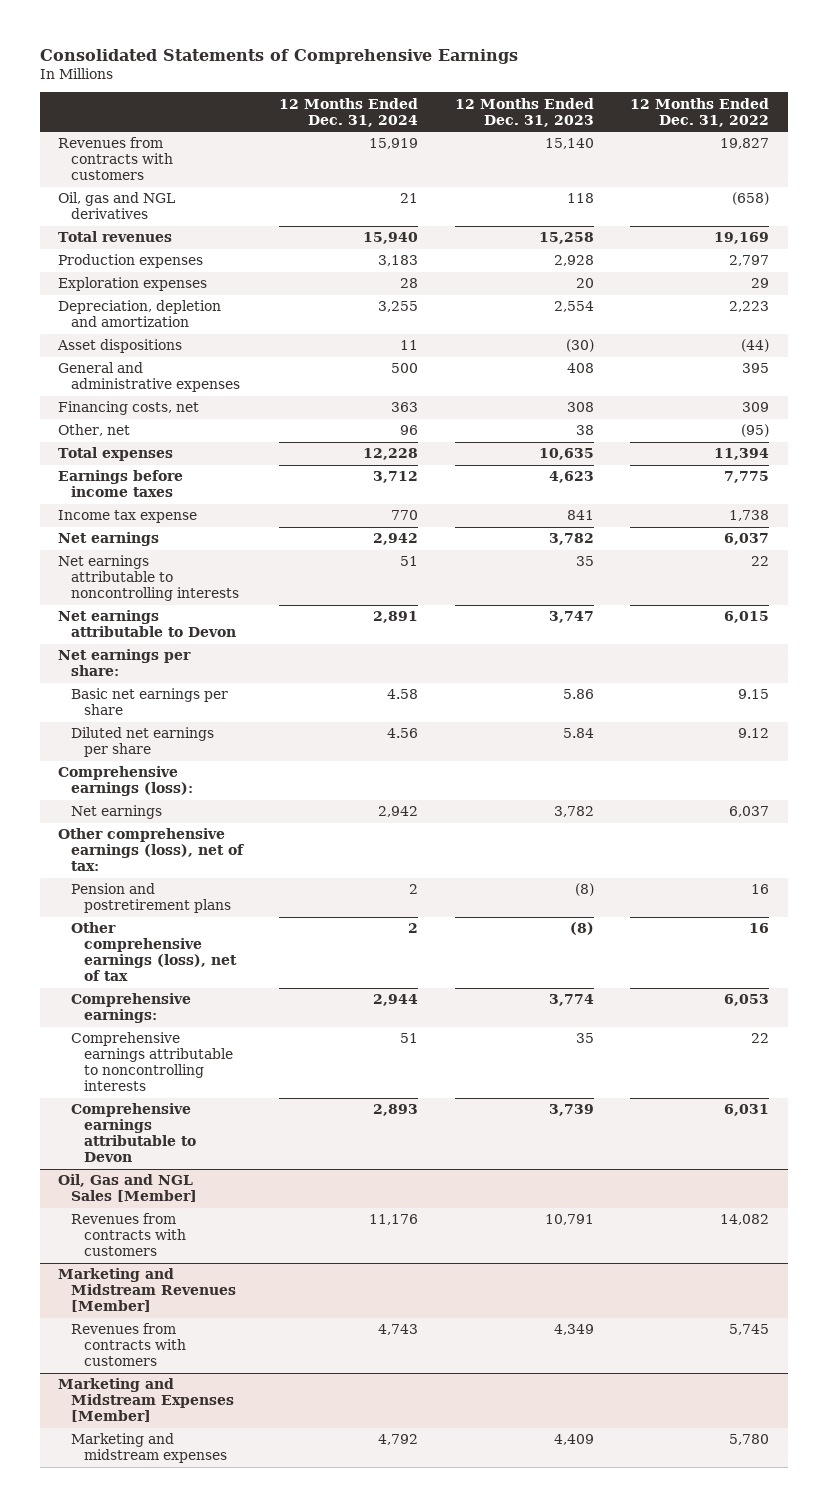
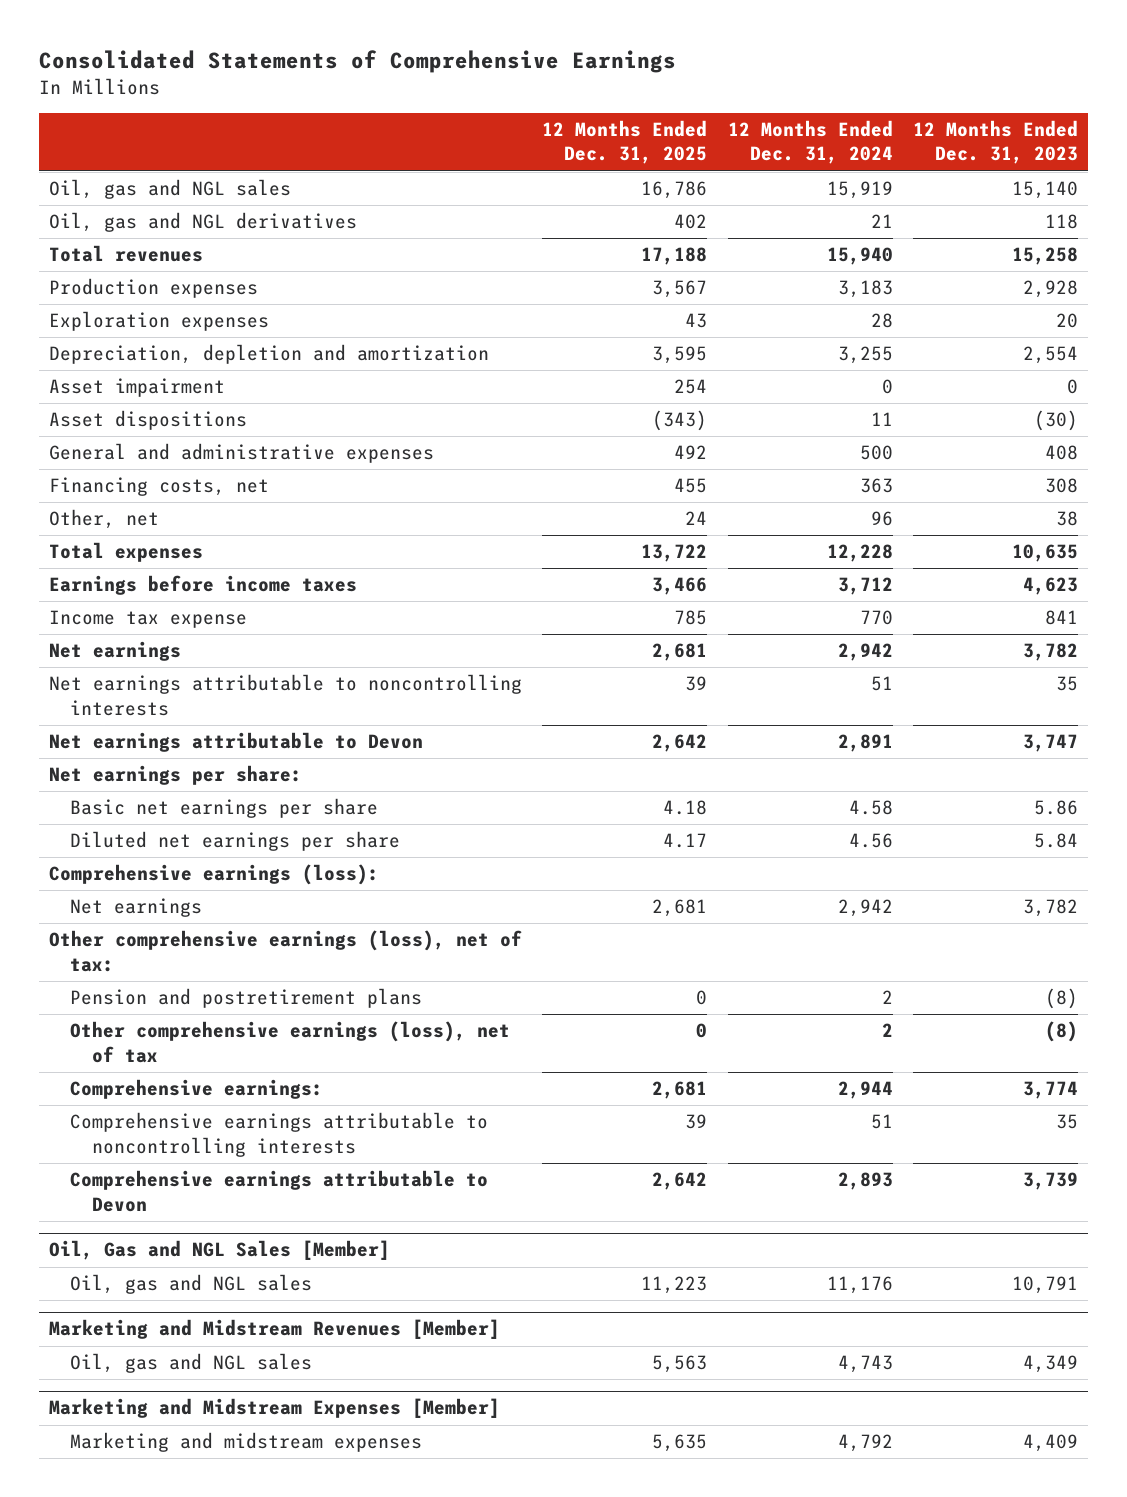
[630,97,770,127] 12 Months Ended Dec. 31, 2022 -> none
none -> [542,120,708,165] 12 Months Ended Dec. 31, 2025
[58,137,174,181] Revenues from contracts with customers -> [49,179,292,200] Oil, gas and NGL sales
none -> [49,378,226,398] Asset impairment
[71,1213,186,1257] Revenues from contracts with customers -> [70,1274,313,1295] Oil, gas and NGL sales
[71,1323,186,1367] Revenues from contracts with customers -> [70,1353,313,1374] Oil, gas and NGL sales

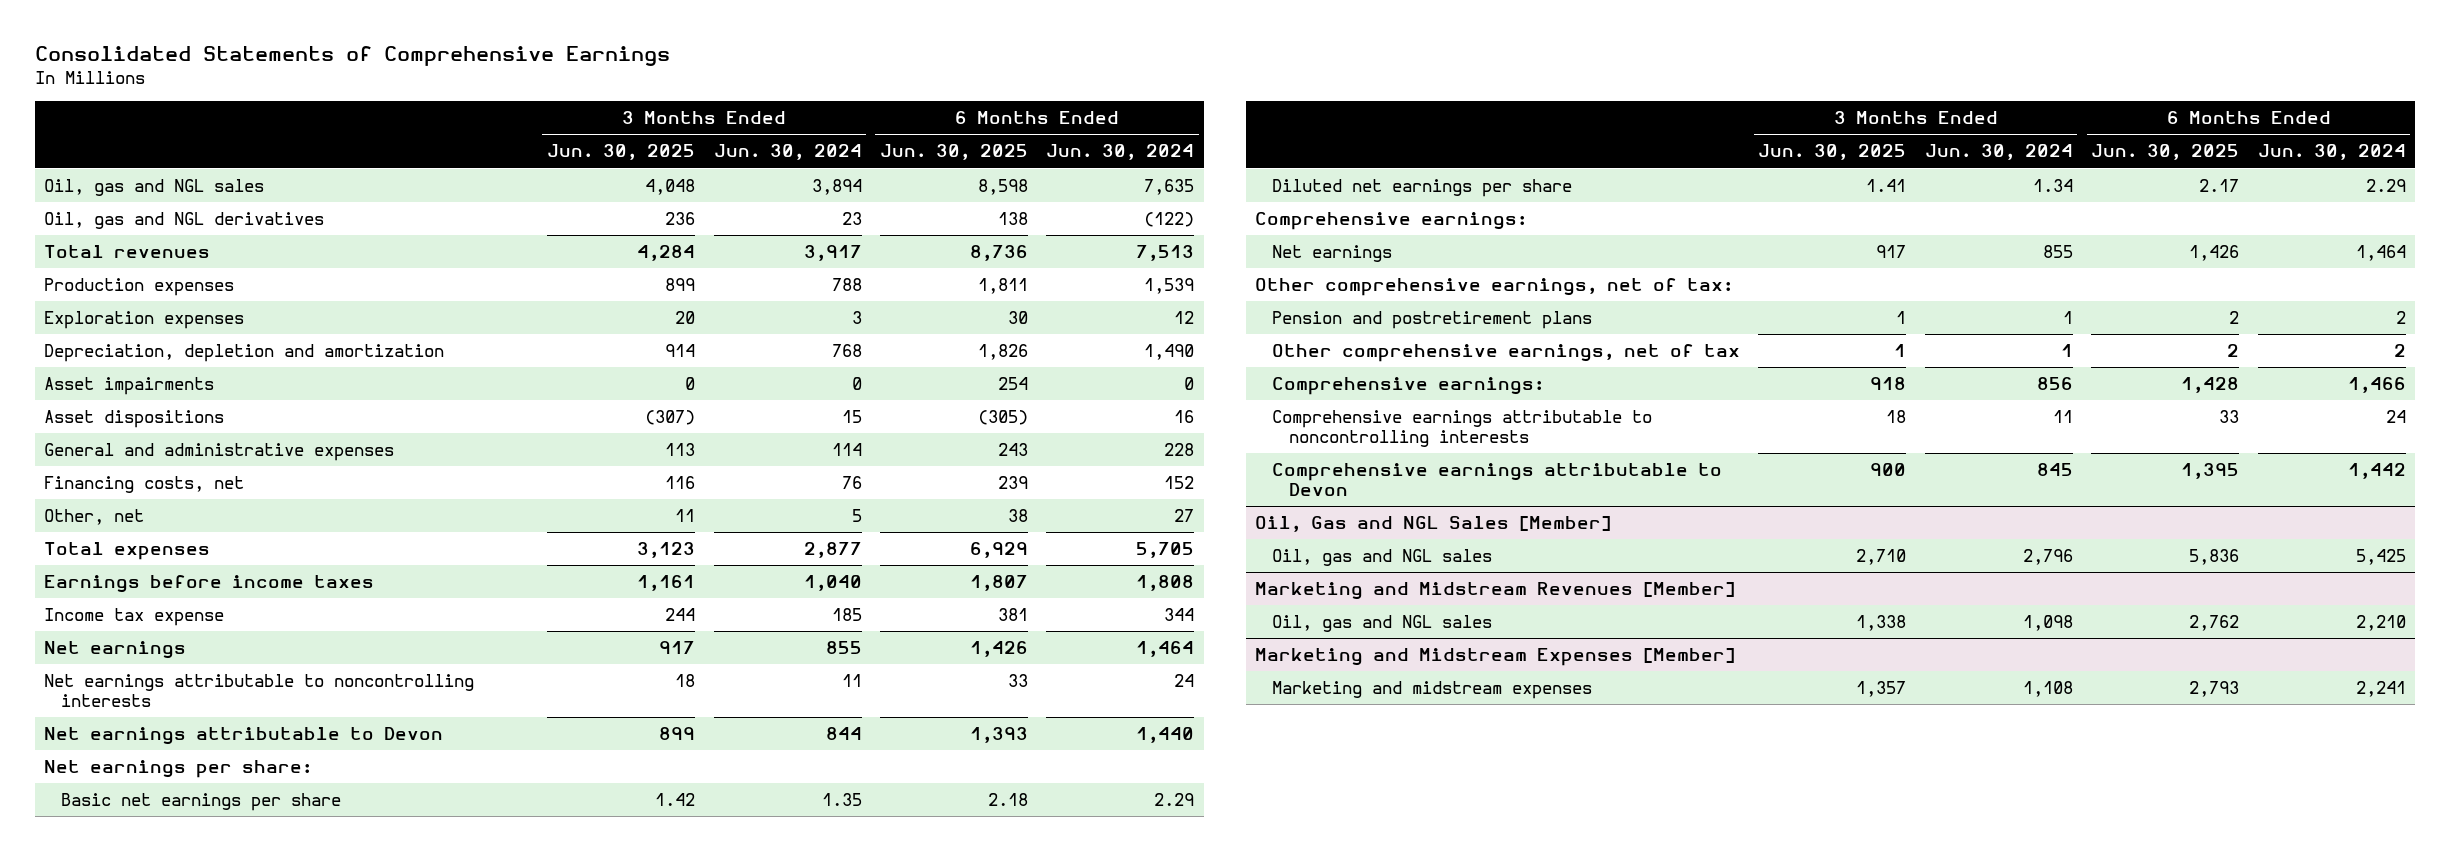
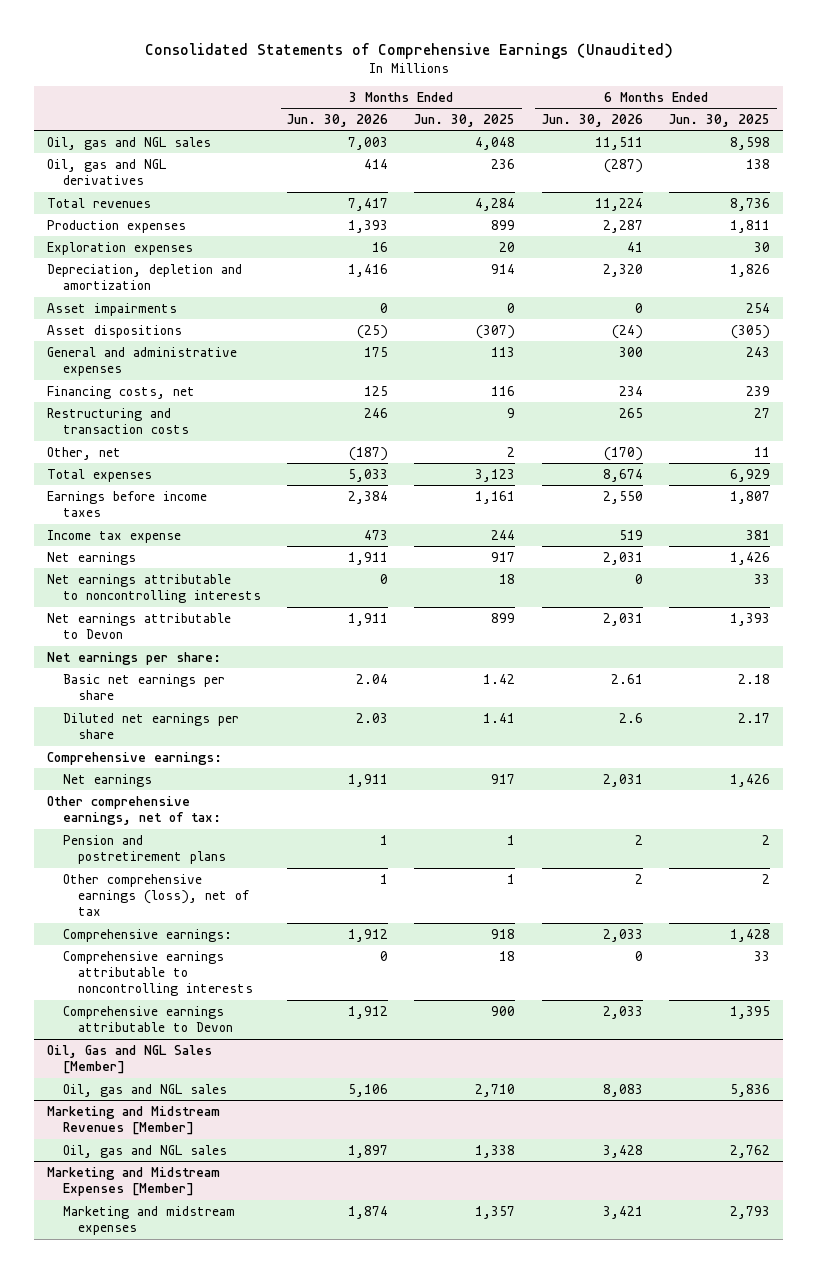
[34,46,670,67] Consolidated Statements of Comprehensive Earnings -> [144,42,673,59] Consolidated Statements of Comprehensive Earnings (Unaudited)
[713,144,862,161] Jun. 30, 2024 -> none
[1046,144,1195,161] Jun. 30, 2024 -> none
none -> [287,113,389,127] Jun. 30, 2026
none -> [541,113,643,127] Jun. 30, 2026
none -> [46,407,189,435] Restructuring and transaction costs
[675,509,696,523] 11 -> [507,446,516,457] 2
[1007,509,1028,523] 38 -> [754,446,771,457] 11
[1271,344,1740,363] Other comprehensive earnings, net of tax -> [62,873,250,917] Other comprehensive earnings (loss), net of tax

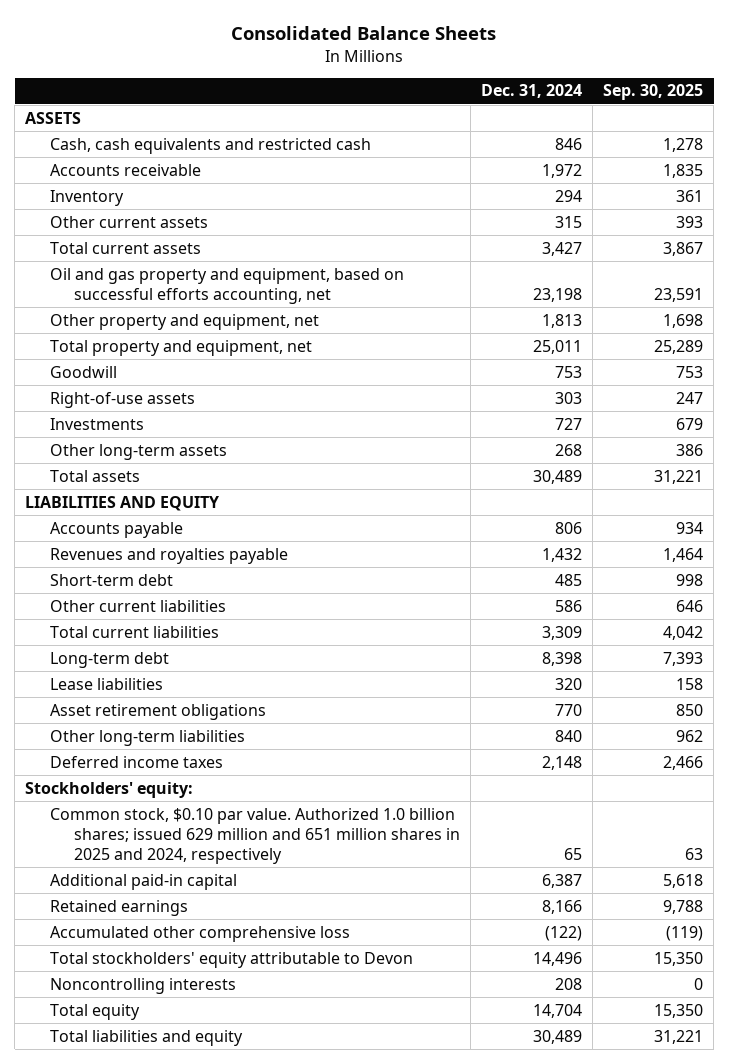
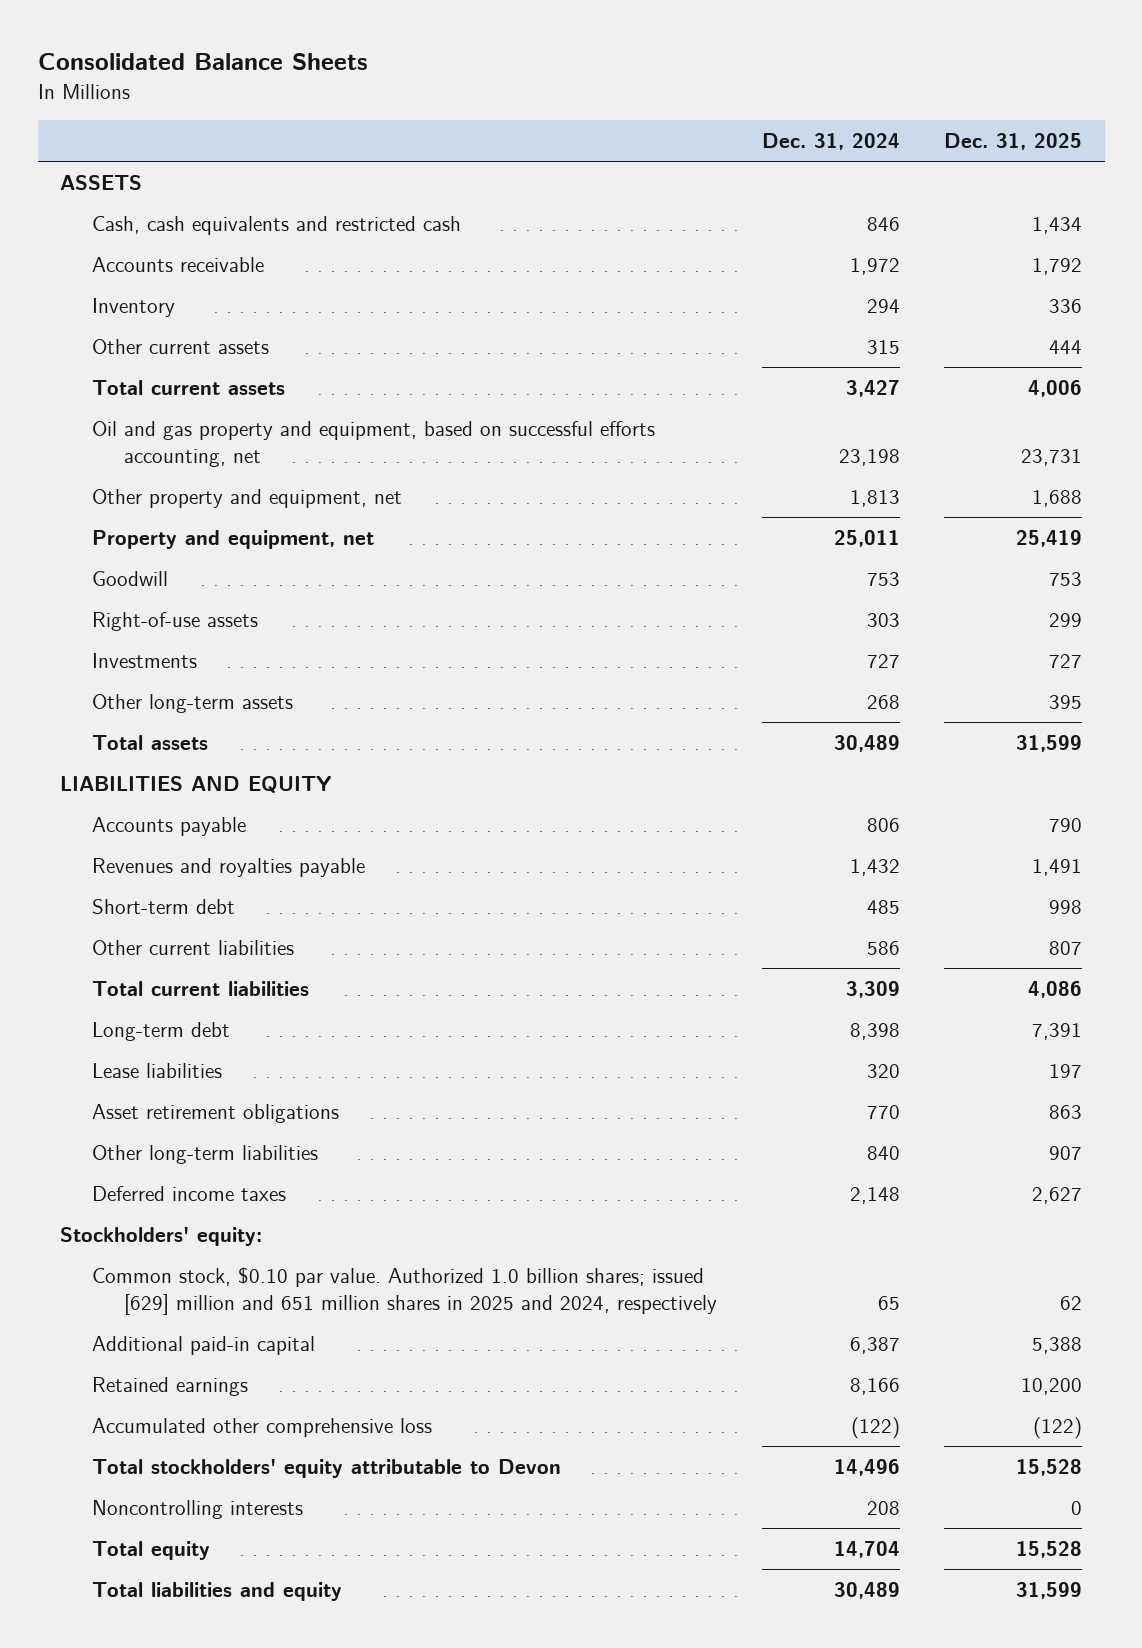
[603,84,704,101] Sep. 30, 2025 -> none
none -> [944,133,1083,151] Dec. 31, 2025
[49,339,312,356] Total property and equipment, net -> [91,530,374,550] Property and equipment, net
[49,807,460,864] Common stock, $0.10 par value. Authorized 1.0 billion shares; issued 629 million and 651 million shares in 2025 and 2024, respectively -> [91,1267,718,1316] Common stock, $0.10 par value. Authorized 1.0 billion shares; issued [629] million and 651 million shares in 2025 and 2024, respectively

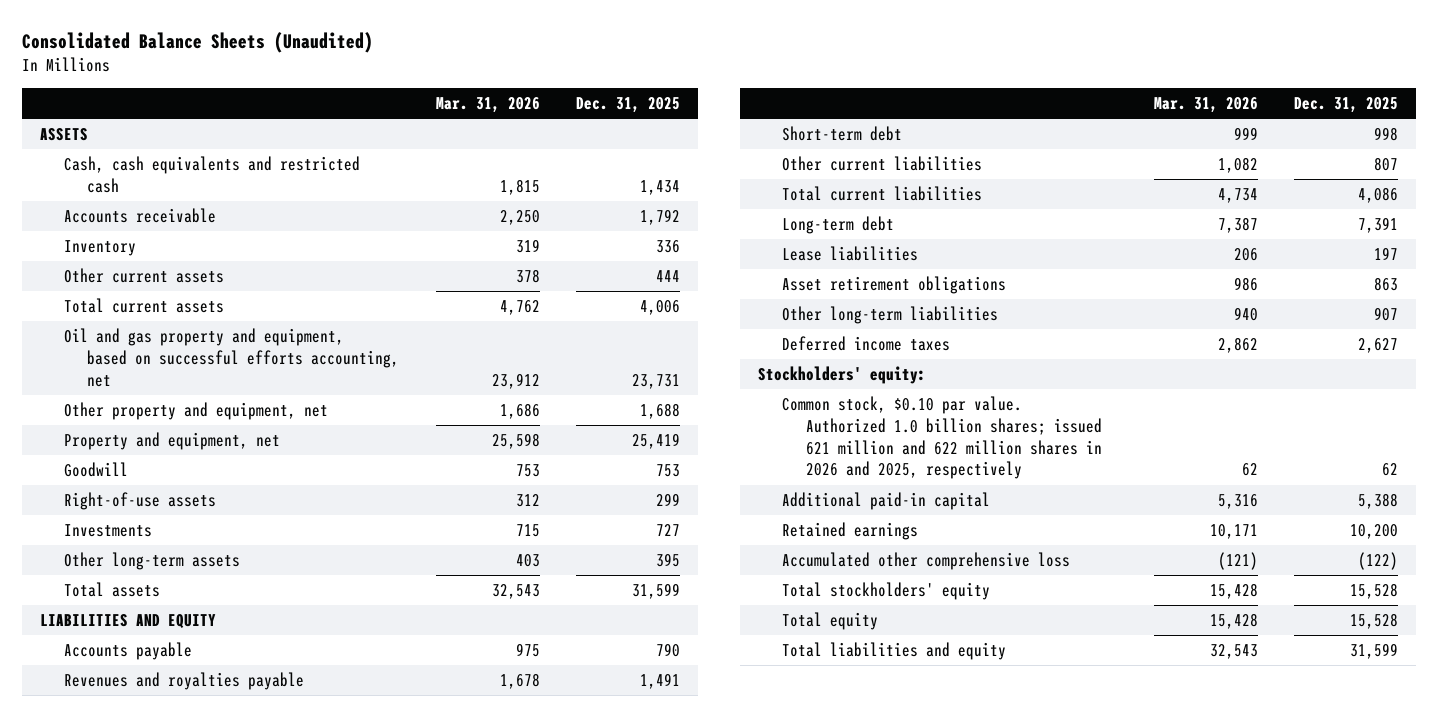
[37,53,368,71] Consolidated Balance Sheets -> [21,32,373,54] Consolidated Balance Sheets (Unaudited)
[761,133,900,151] Dec. 31, 2024 -> none
none -> [435,97,540,114] Mar. 31, 2026
[91,1267,718,1316] Common stock, $0.10 par value. Authorized 1.0 billion shares; issued [629] million and 651 million shares in 2025 and 2024, respectively -> [782,396,1102,480] Common stock, $0.10 par value. Authorized 1.0 billion shares; issued 621 million and 622 million shares in 2026 and 2025, respectively
[91,1500,303,1520] Noncontrolling interests -> none
[91,1459,561,1479] Total stockholders' equity attributable to Devon -> [782,582,991,601] Total stockholders' equity

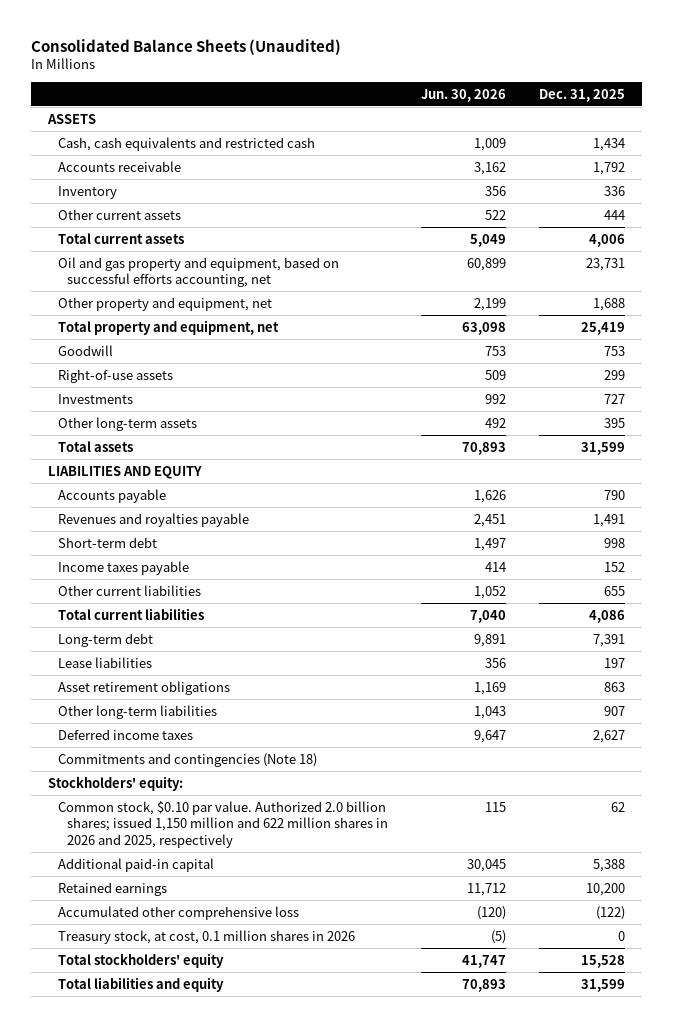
[435,97,540,114] Mar. 31, 2026 -> none
none -> [421,88,507,102] Jun. 30, 2026
[63,432,280,451] Property and equipment, net -> [57,319,279,335] Total property and equipment, net
none -> [57,560,189,575] Income taxes payable
[1374,157,1399,172] 807 -> [604,585,626,596] 655
none -> [57,752,317,767] Commitments and contingencies (Note 18)
[782,396,1102,480] Common stock, $0.10 par value. Authorized 1.0 billion shares; issued 621 million and 622 million shares in 2026 and 2025, respectively -> [57,800,389,849] Common stock, $0.10 par value. Authorized 2.0 billion shares; issued 1,150 million and 622 million shares in 2026 and 2025, respectively
none -> [57,929,355,944] Treasury stock, at cost, 0.1 million shares in 2026
[782,612,879,631] Total equity -> none

